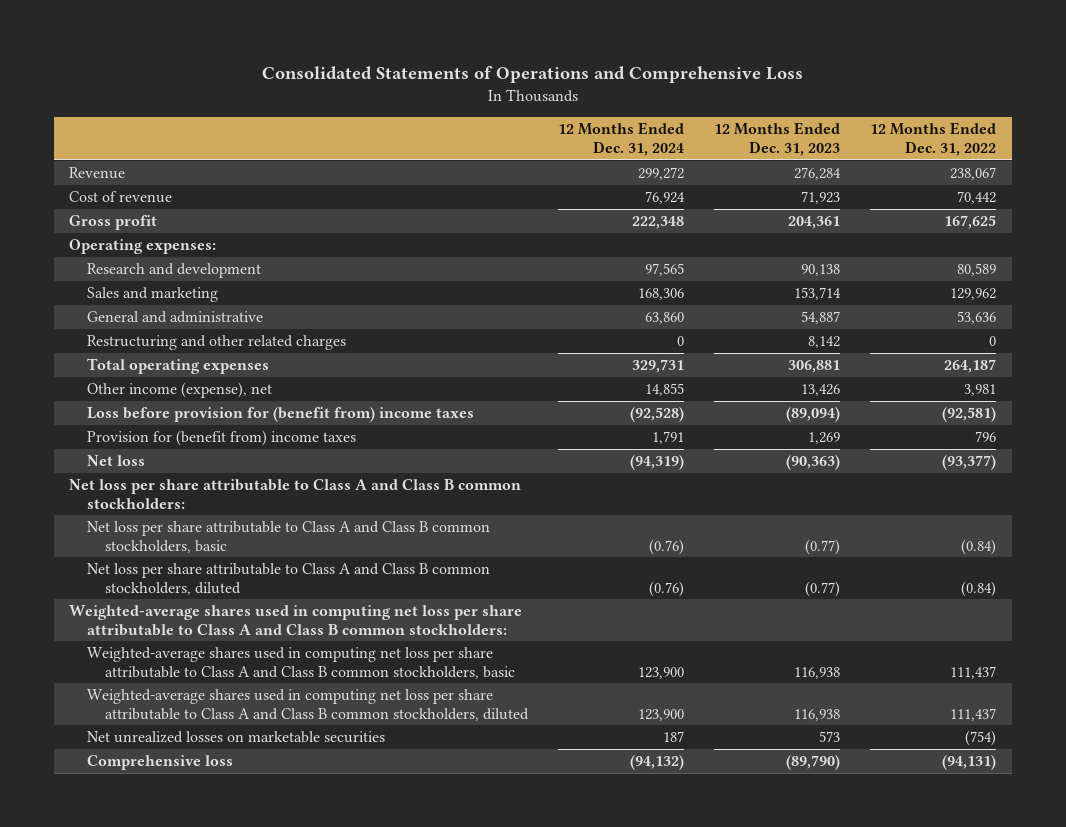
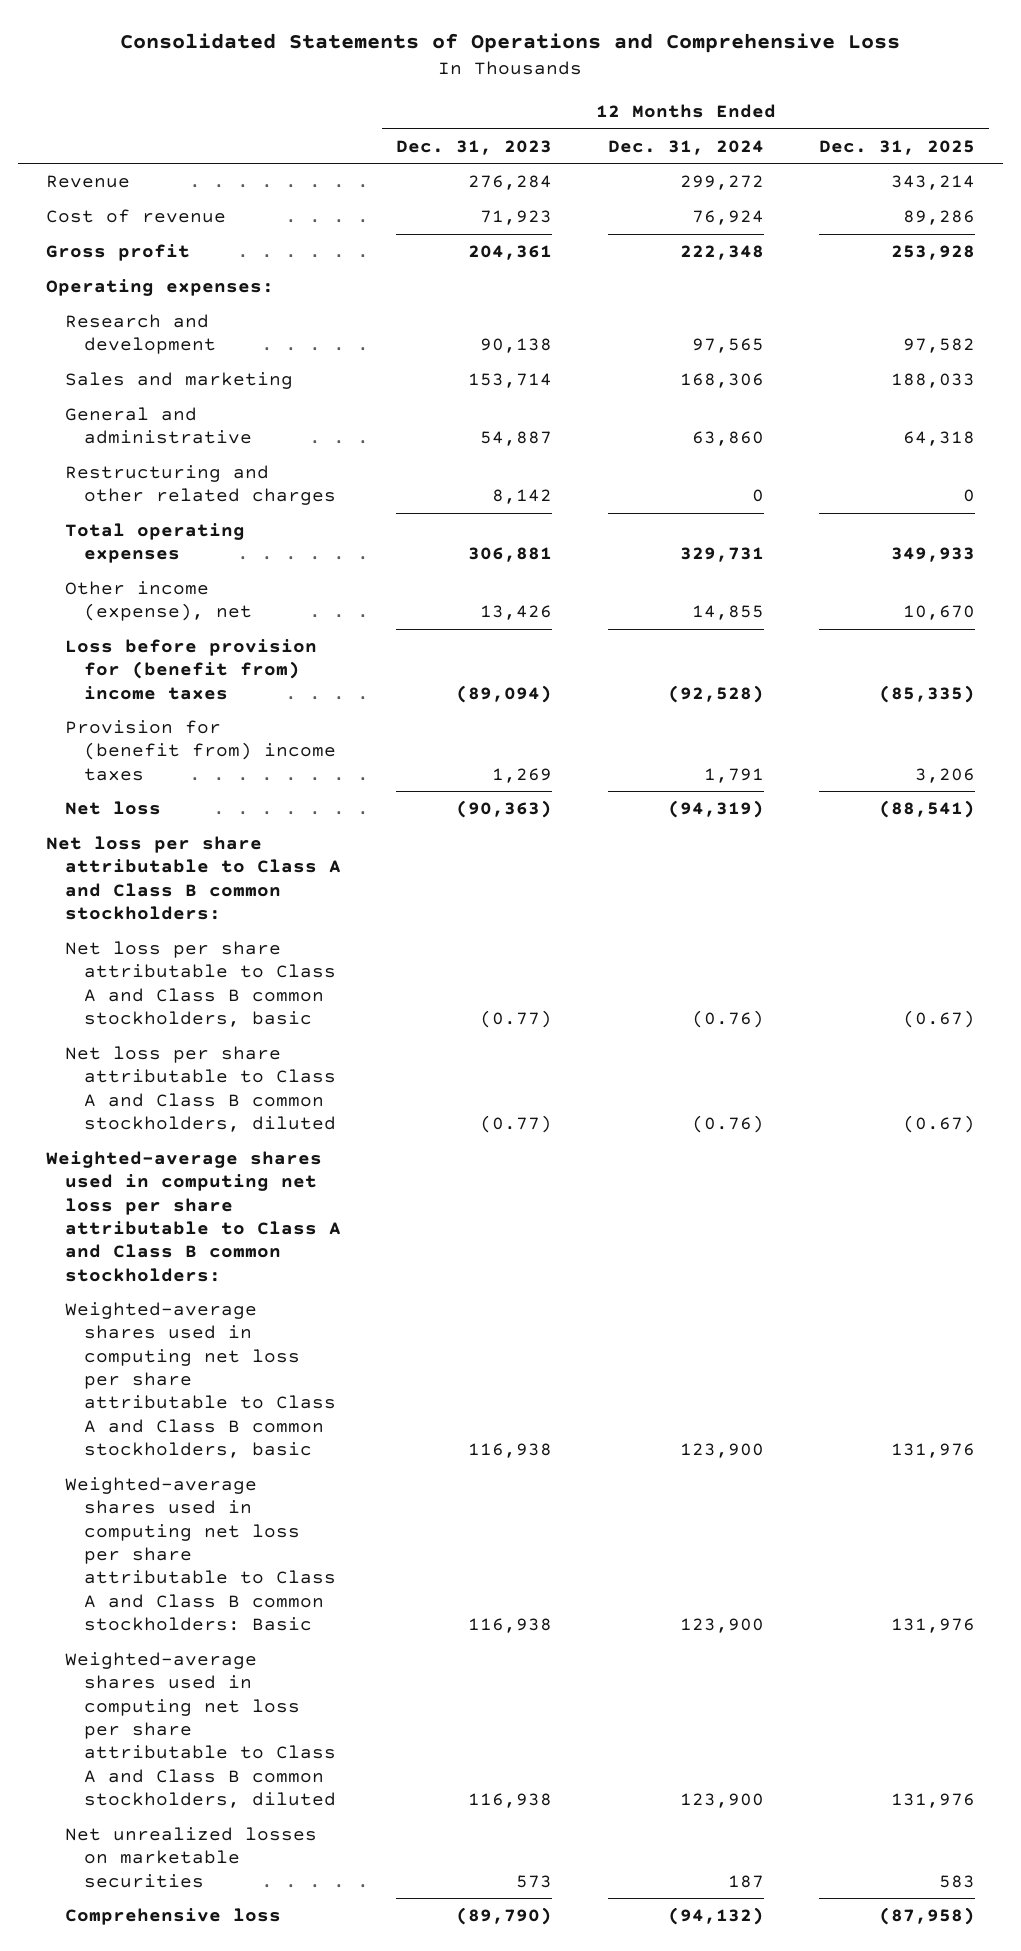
[870,122,997,157] 12 Months Ended Dec. 31, 2022 -> none
none -> [818,139,975,155] Dec. 31, 2025
none -> [64,1477,336,1631] Weighted-average shares used in computing net loss per share attributable to Class A and Class B common stockholders: Basic

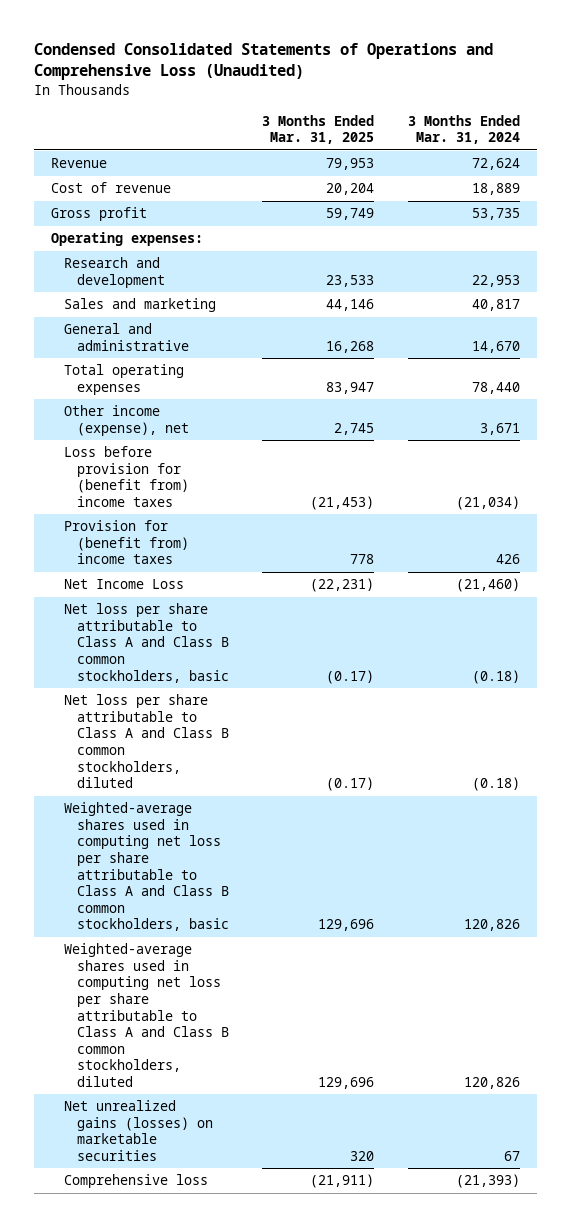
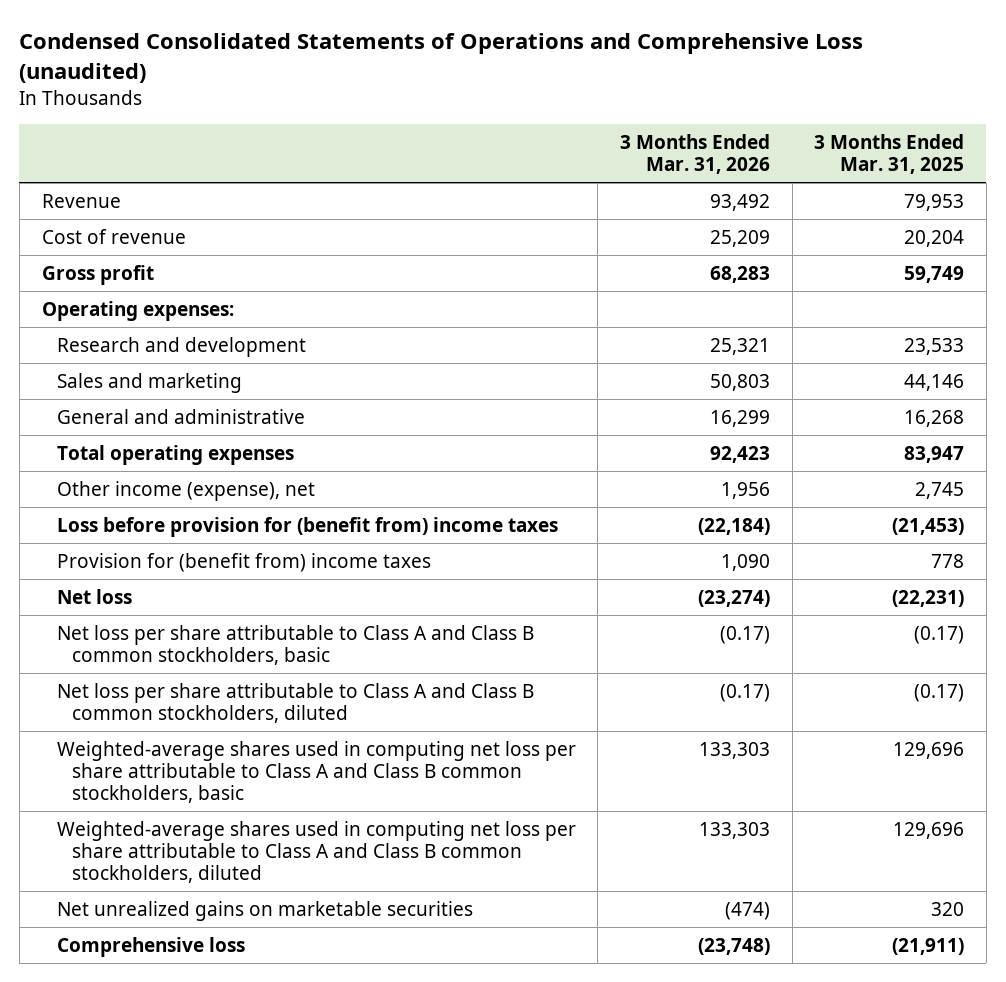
[34,43,494,81] Condensed Consolidated Statements of Operations and Comprehensive Loss (Unaudited) -> [19,33,864,83] Condensed Consolidated Statements of Operations and Comprehensive Loss (unaudited)
[408,114,521,145] 3 Months Ended Mar. 31, 2024 -> none
none -> [620,133,771,174] 3 Months Ended Mar. 31, 2026
[63,579,184,590] Net Income Loss -> [56,589,132,605] Net loss
[63,1100,213,1161] Net unrealized gains (losses) on marketable securities -> [56,901,473,922] Net unrealized gains on marketable securities

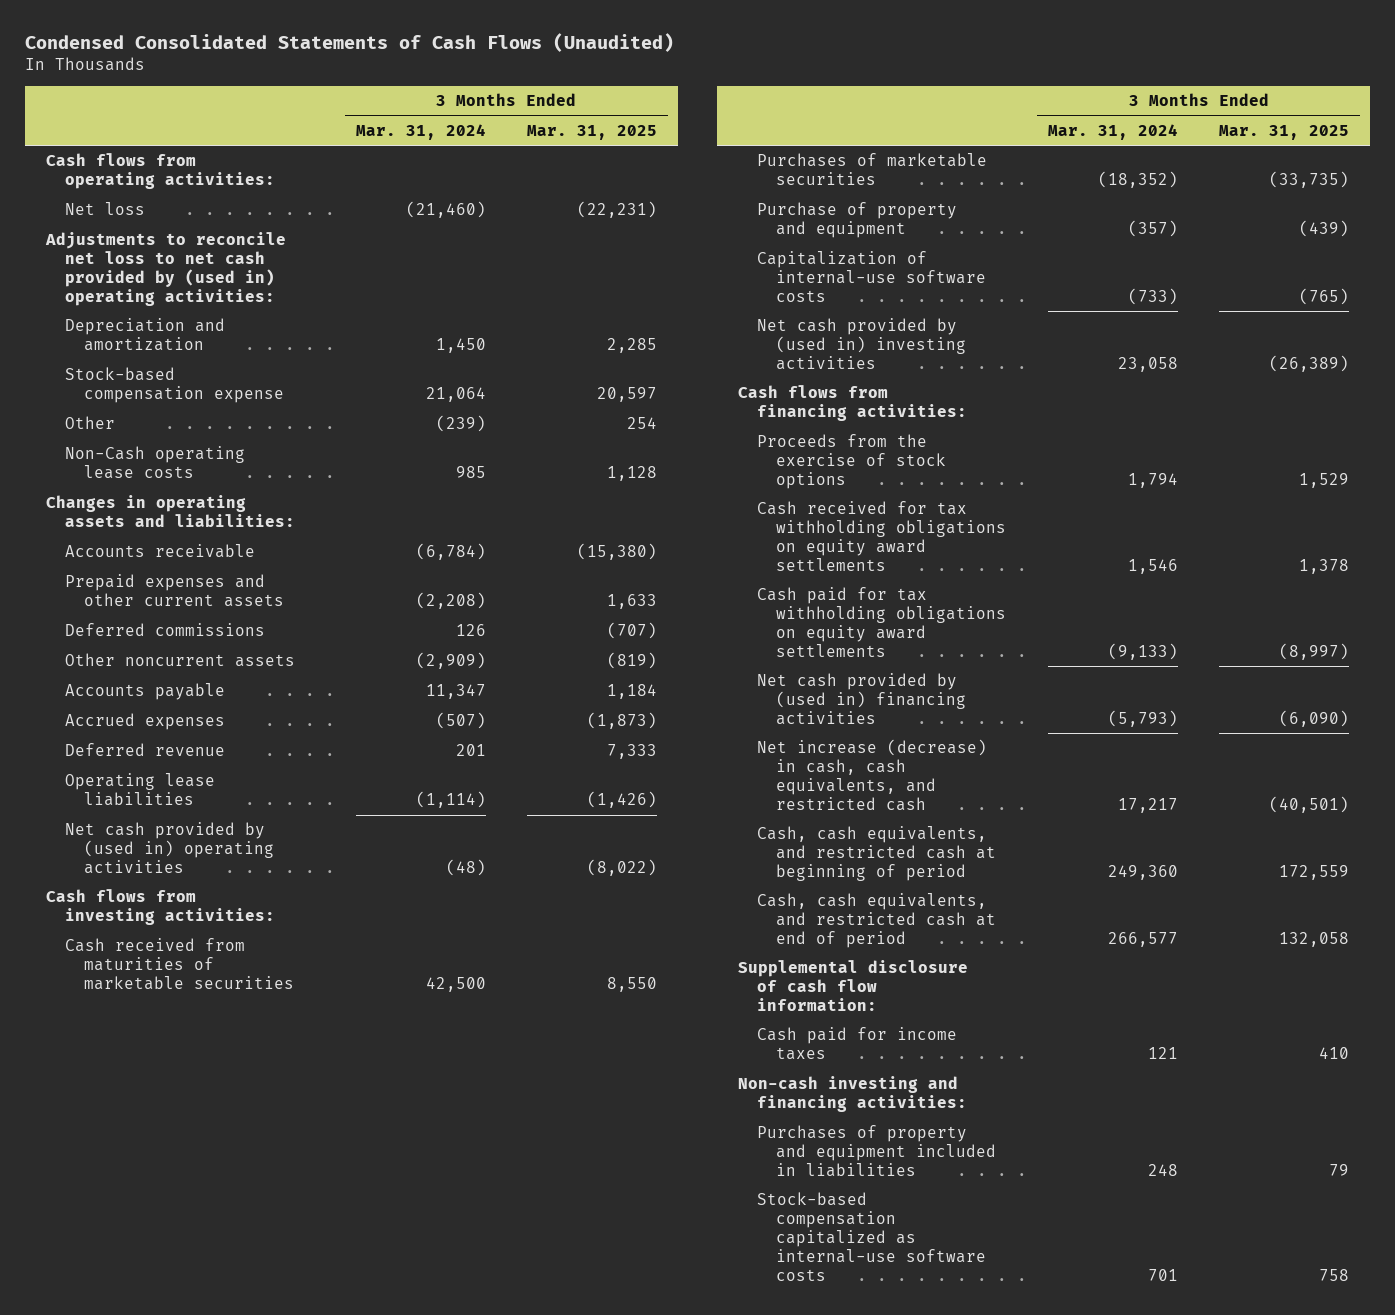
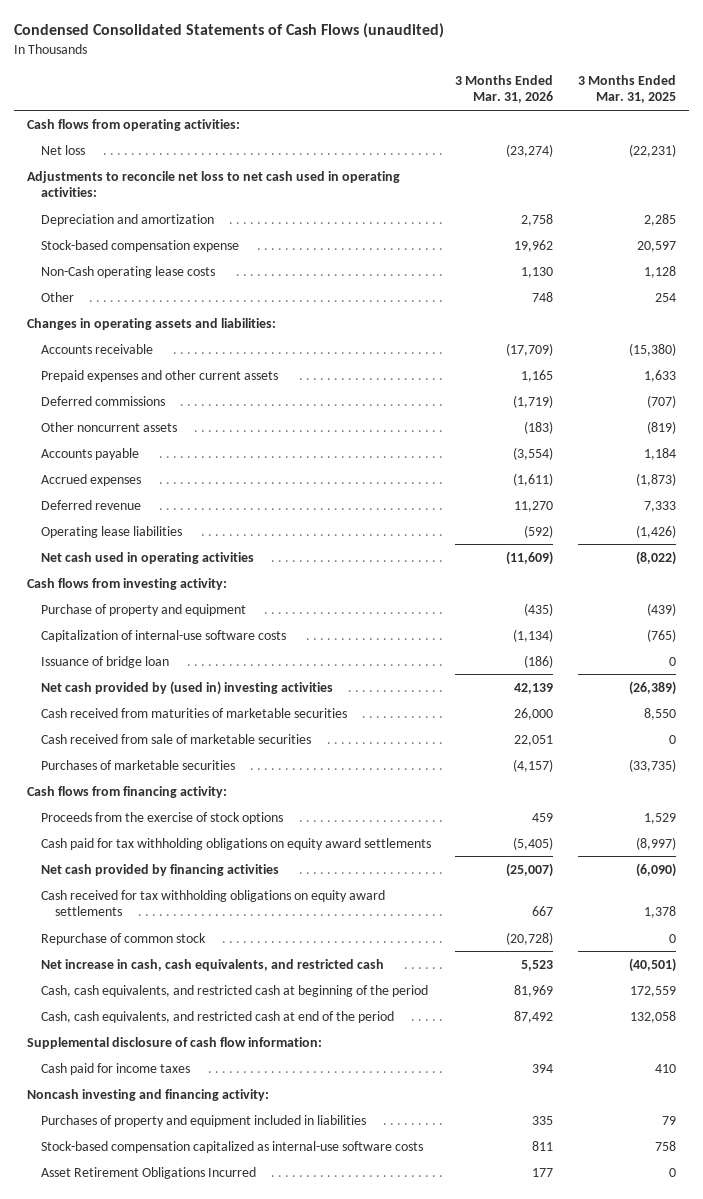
[24,33,674,53] Condensed Consolidated Statements of Cash Flows (Unaudited) -> [14,23,445,39] Condensed Consolidated Statements of Cash Flows (unaudited)
[355,123,486,140] Mar. 31, 2024 -> none
none -> [455,75,554,104] 3 Months Ended Mar. 31, 2026
[44,232,286,306] Adjustments to reconcile net loss to net cash provided by (used in) operating activities: -> [26,170,400,197] Adjustments to reconcile net loss to net cash used in operating activities:
[64,416,115,430] Other -> [40,291,74,302] Other
[64,822,275,875] Net cash provided by (used in) operating activities -> [40,551,254,564] Net cash used in operating activities
[45,889,275,926] Cash flows from investing activities: -> [26,577,227,590] Cash flows from investing activity:
none -> [40,655,169,668] Issuance of bridge loan
[64,938,295,991] Cash received from maturities of marketable securities -> [40,707,347,718] Cash received from maturities of marketable securities
none -> [40,733,311,744] Cash received from sale of marketable securities
[756,153,987,186] Purchases of marketable securities -> [40,759,235,770] Purchases of marketable securities
[737,385,967,422] Cash flows from financing activities: -> [26,785,227,798] Cash flows from financing activity:
[756,673,967,726] Net cash provided by (used in) financing activities -> [40,863,279,876] Net cash provided by financing activities
[756,501,1007,571] Cash received for tax withholding obligations on equity award settlements -> [40,889,385,916] Cash received for tax withholding obligations on equity award settlements
none -> [40,932,206,945] Repurchase of common stock
[756,739,987,811] Net increase (decrease) in cash, cash equivalents, and restricted cash -> [40,958,384,971] Net increase in cash, cash equivalents, and restricted cash
[756,826,997,882] Cash, cash equivalents, and restricted cash at beginning of period -> [40,984,428,997] Cash, cash equivalents, and restricted cash at beginning of the period
[756,893,997,949] Cash, cash equivalents, and restricted cash at end of period -> [40,1010,394,1023] Cash, cash equivalents, and restricted cash at end of the period
[737,1076,967,1113] Non-cash investing and financing activities: -> [26,1088,269,1101] Noncash investing and financing activity:
none -> [40,1166,256,1179] Asset Retirement Obligations Incurred

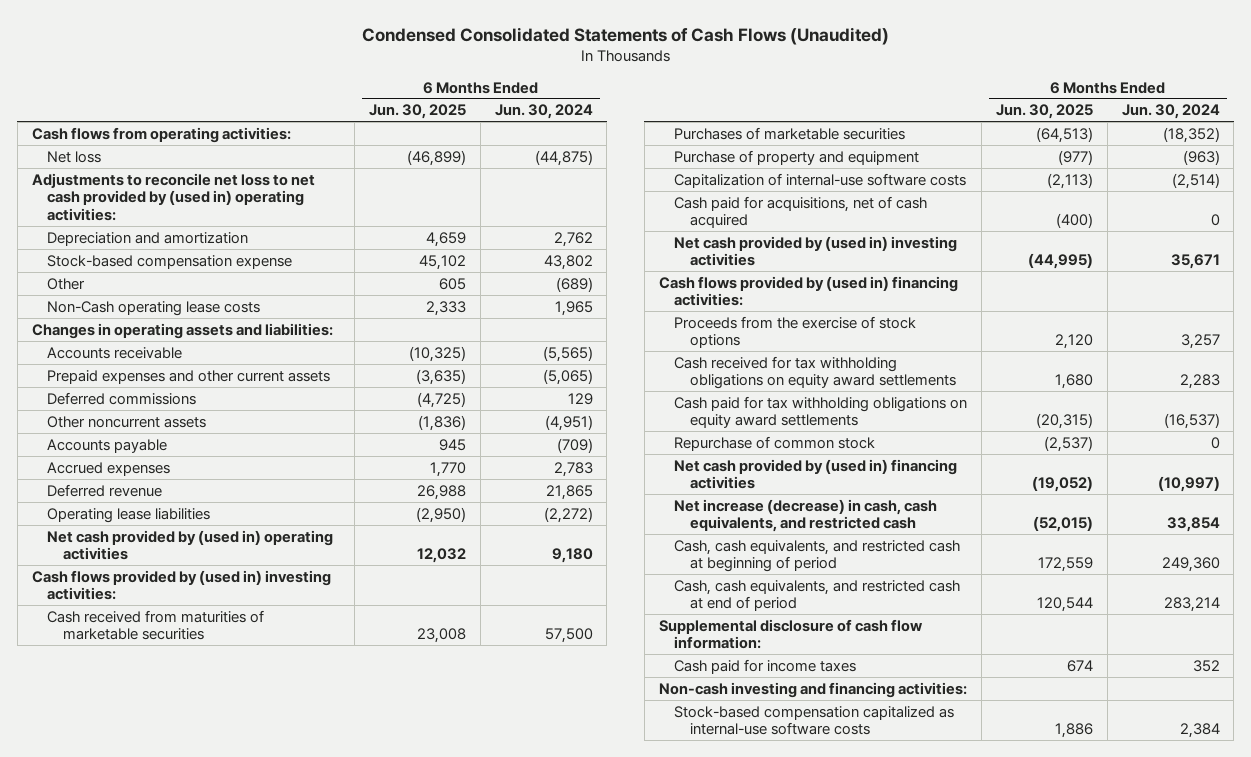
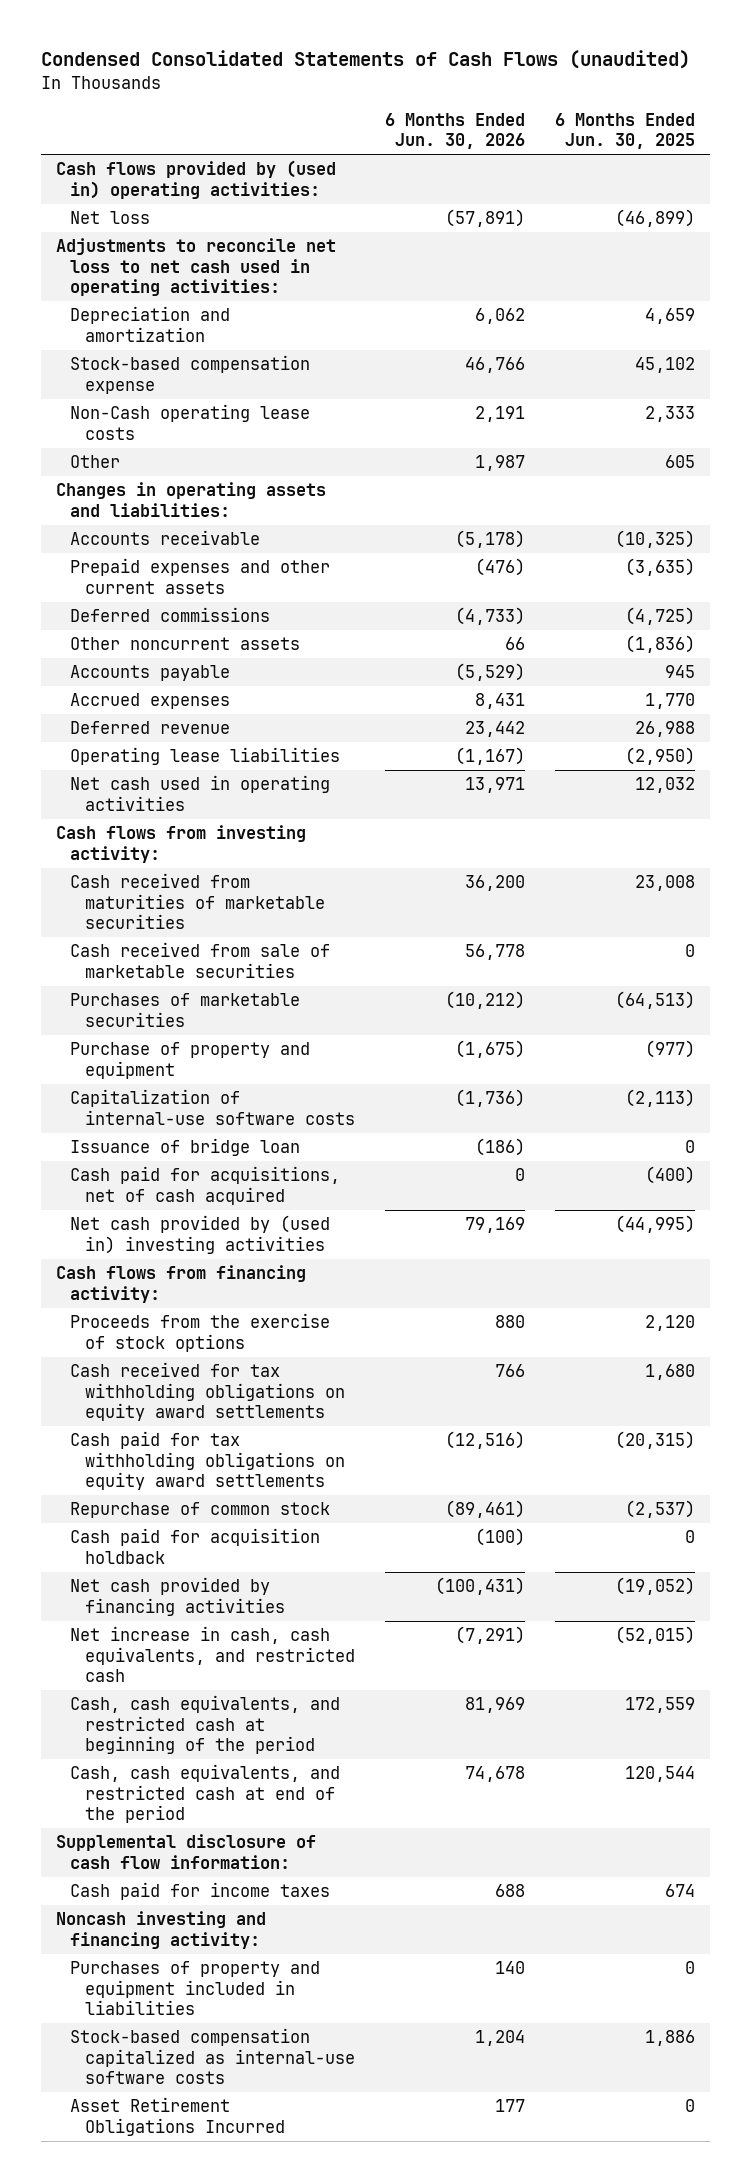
[361,26,889,45] Condensed Consolidated Statements of Cash Flows (Unaudited) -> [40,50,690,70] Condensed Consolidated Statements of Cash Flows (unaudited)
[494,104,593,120] Jun. 30, 2024 -> none
none -> [385,112,526,150] 6 Months Ended Jun. 30, 2026
[31,126,291,143] Cash flows from operating activities: -> [55,160,336,199] Cash flows provided by (used in) operating activities:
[31,172,315,221] Adjustments to reconcile net loss to net cash provided by (used in) operating activities: -> [55,238,336,297] Adjustments to reconcile net loss to net cash used in operating activities:
[47,277,86,290] Other -> [70,455,121,469] Other
[47,529,334,561] Net cash provided by (used in) operating activities -> [70,775,331,811] Net cash used in operating activities
[31,569,331,601] Cash flows provided by (used in) investing activities: -> [55,825,306,863] Cash flows from investing activity:
none -> [70,942,331,978] Cash received from sale of marketable securities
none -> [70,1138,301,1157] Issuance of bridge loan
[658,275,958,307] Cash flows provided by (used in) financing activities: -> [55,1265,306,1303] Cash flows from financing activity:
none -> [70,1528,321,1564] Cash paid for acquisition holdback
[674,458,958,490] Net cash provided by (used in) financing activities -> [70,1577,286,1616] Net cash provided by financing activities
[674,498,938,533] Net increase (decrease) in cash, cash equivalents, and restricted cash -> [70,1626,356,1683] Net increase in cash, cash equivalents, and restricted cash
[674,539,961,573] Cash, cash equivalents, and restricted cash at beginning of period -> [70,1695,341,1755] Cash, cash equivalents, and restricted cash at beginning of the period
[674,579,961,612] Cash, cash equivalents, and restricted cash at end of period -> [70,1764,341,1824] Cash, cash equivalents, and restricted cash at end of the period
[658,681,967,698] Non-cash investing and financing activities: -> [55,1911,266,1949] Noncash investing and financing activity:
none -> [70,1961,321,2016] Purchases of property and equipment included in liabilities
none -> [70,2097,286,2136] Asset Retirement Obligations Incurred

